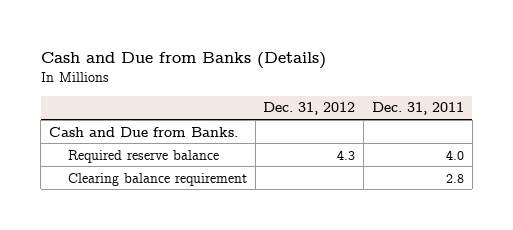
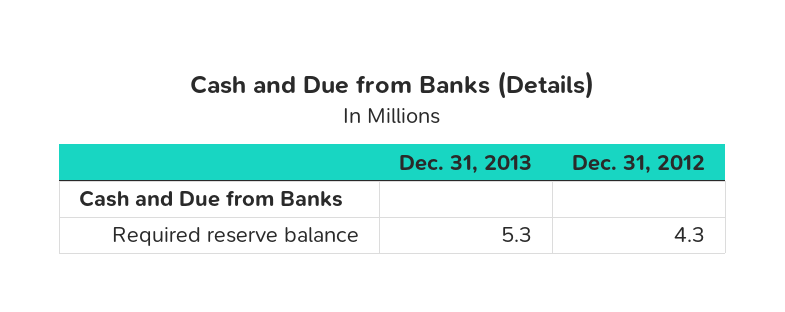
[371,102,464,116] Dec. 31, 2011 -> none
none -> [399,154,533,174] Dec. 31, 2013
[49,126,239,137] Cash and Due from Banks. -> [79,190,344,208] Cash and Due from Banks
[68,172,248,186] Clearing balance requirement -> none

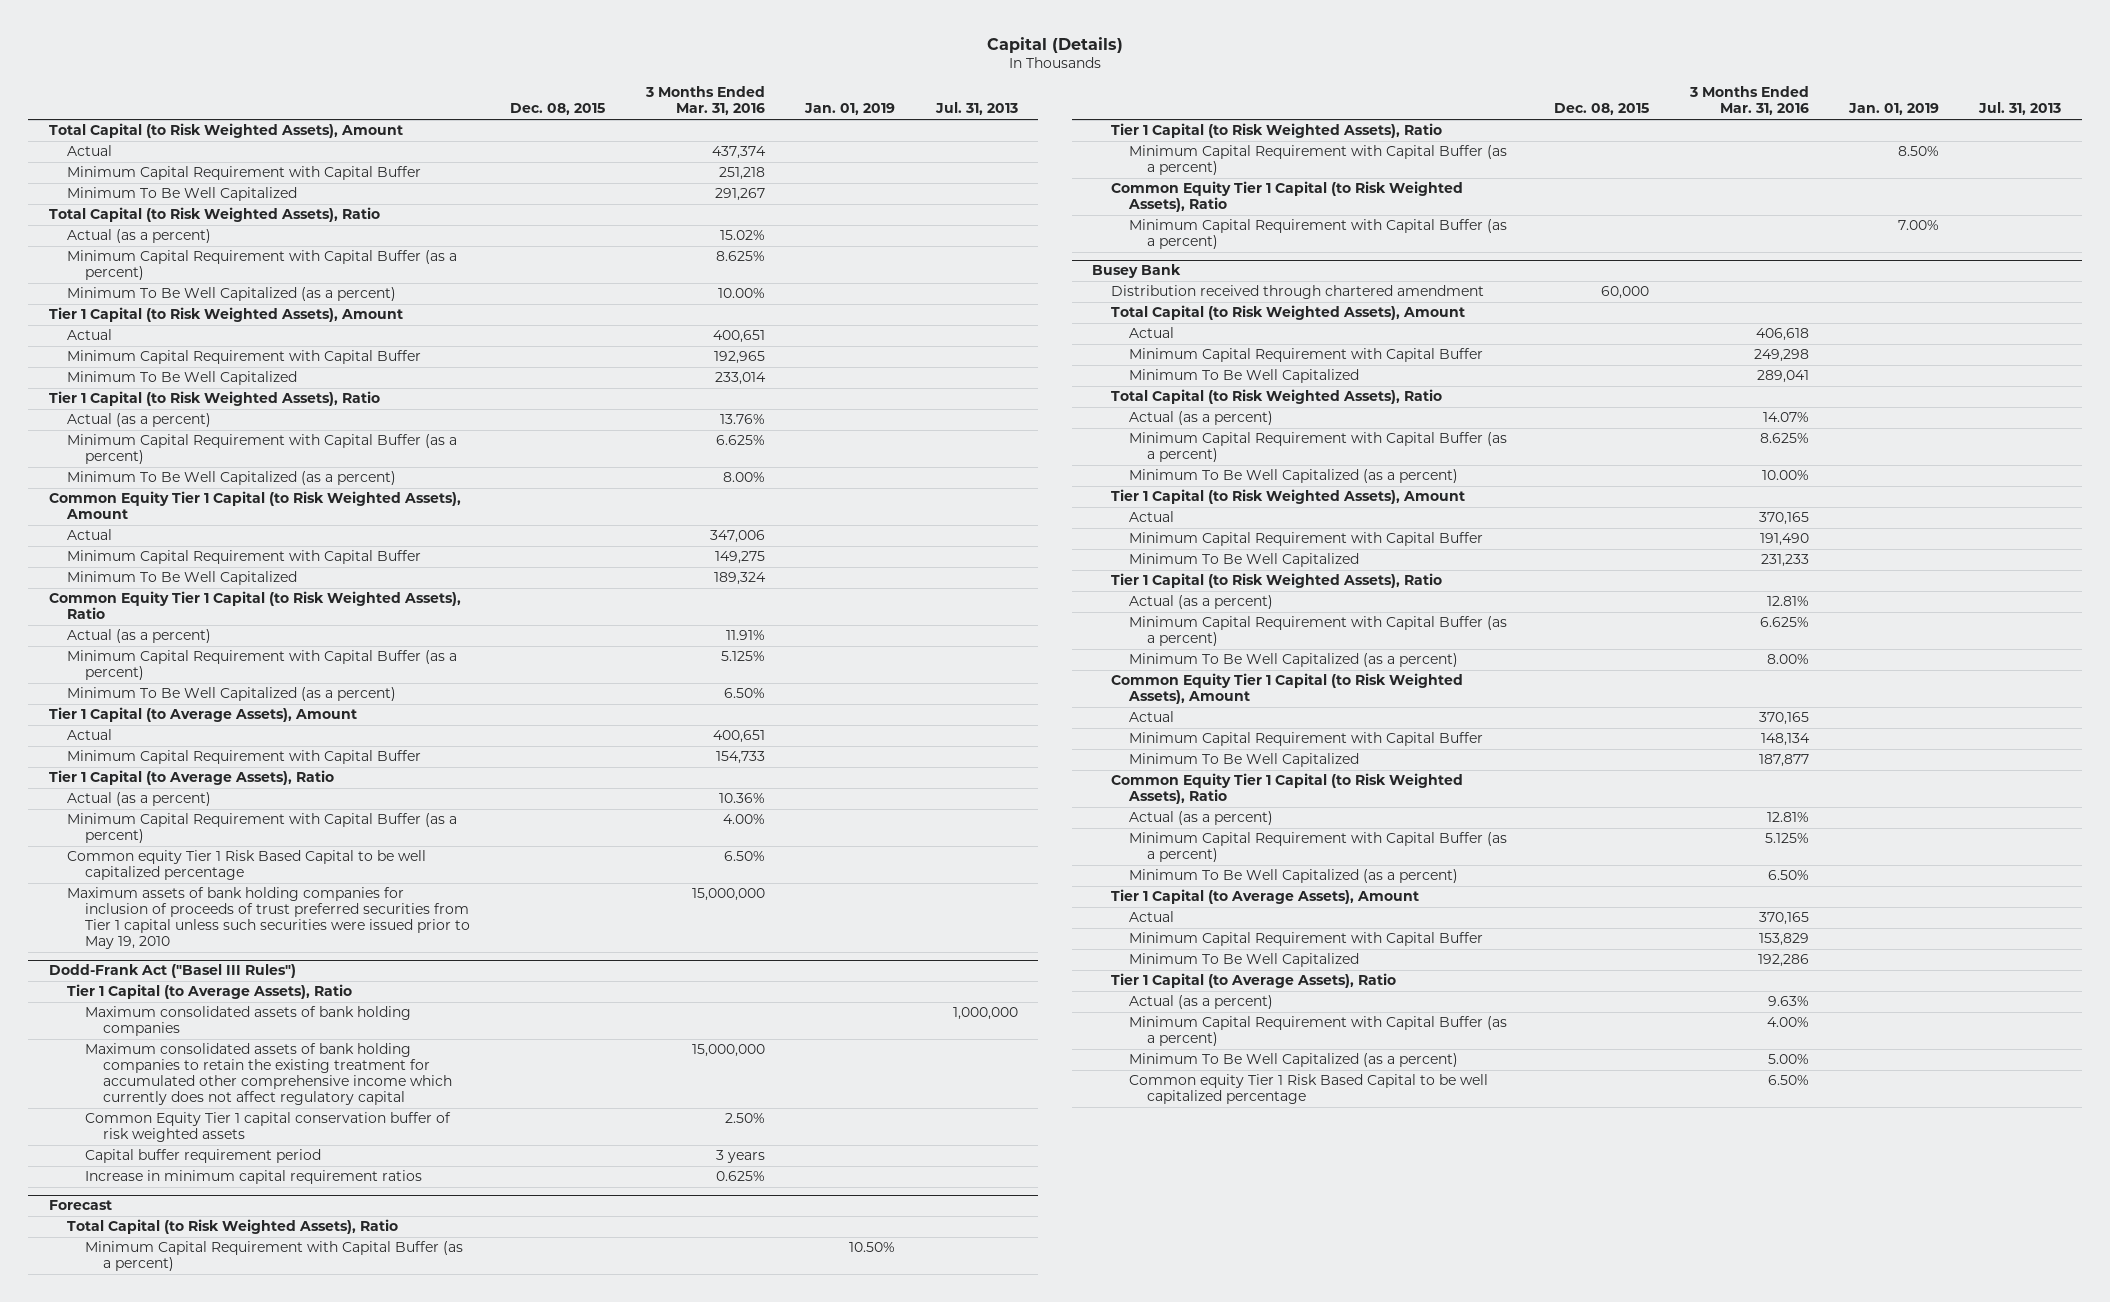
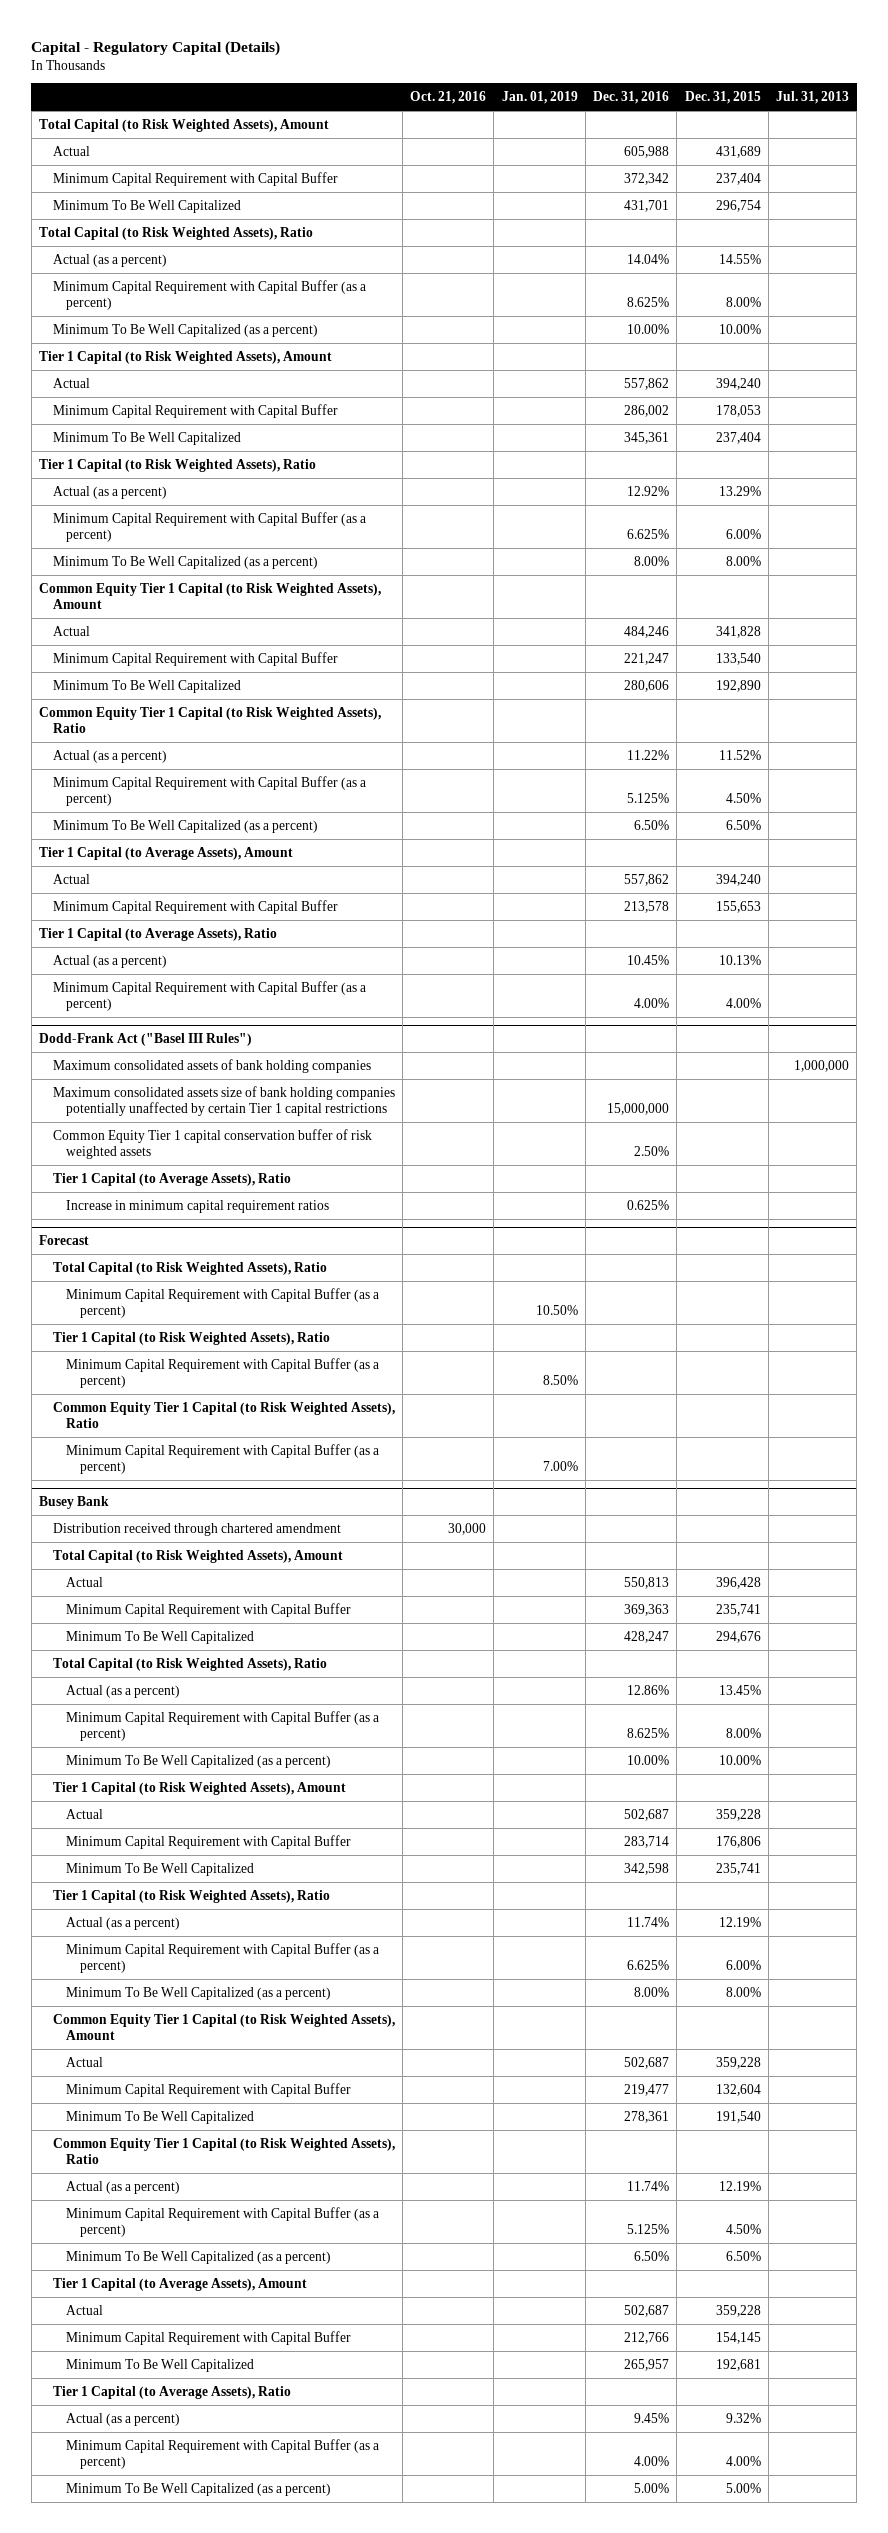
[986,36,1123,53] Capital (Details) -> [31,40,281,56] Capital - Regulatory Capital (Details)
[510,103,606,116] Dec. 08, 2015 -> none
[644,86,765,116] 3 Months Ended Mar. 31, 2016 -> none
none -> [410,91,487,105] Oct. 21, 2016
none -> [593,91,670,105] Dec. 31, 2016
none -> [684,91,761,105] Dec. 31, 2015
[66,850,426,881] Common equity Tier 1 Risk Based Capital to be well capitalized percentage -> none
[66,887,470,950] Maximum assets of bank holding companies for inclusion of proceeds of trust preferred securities from Tier 1 capital unless such securities were issued prior to May 19, 2010 -> none
[84,1043,453,1106] Maximum consolidated assets of bank holding companies to retain the existing treatment for accumulated other comprehensive income which currently does not affect regulatory capital -> [52,1085,395,1117] Maximum consolidated assets size of bank holding companies potentially unaffected by certain Tier 1 capital restrictions
[84,1149,321,1164] Capital buffer requirement period -> none
[66,984,352,1000] Tier 1 Capital (to Average Assets), Ratio -> [52,1172,291,1186] Tier 1 Capital (to Average Assets), Ratio
[1128,1074,1488,1105] Common equity Tier 1 Risk Based Capital to be well capitalized percentage -> none

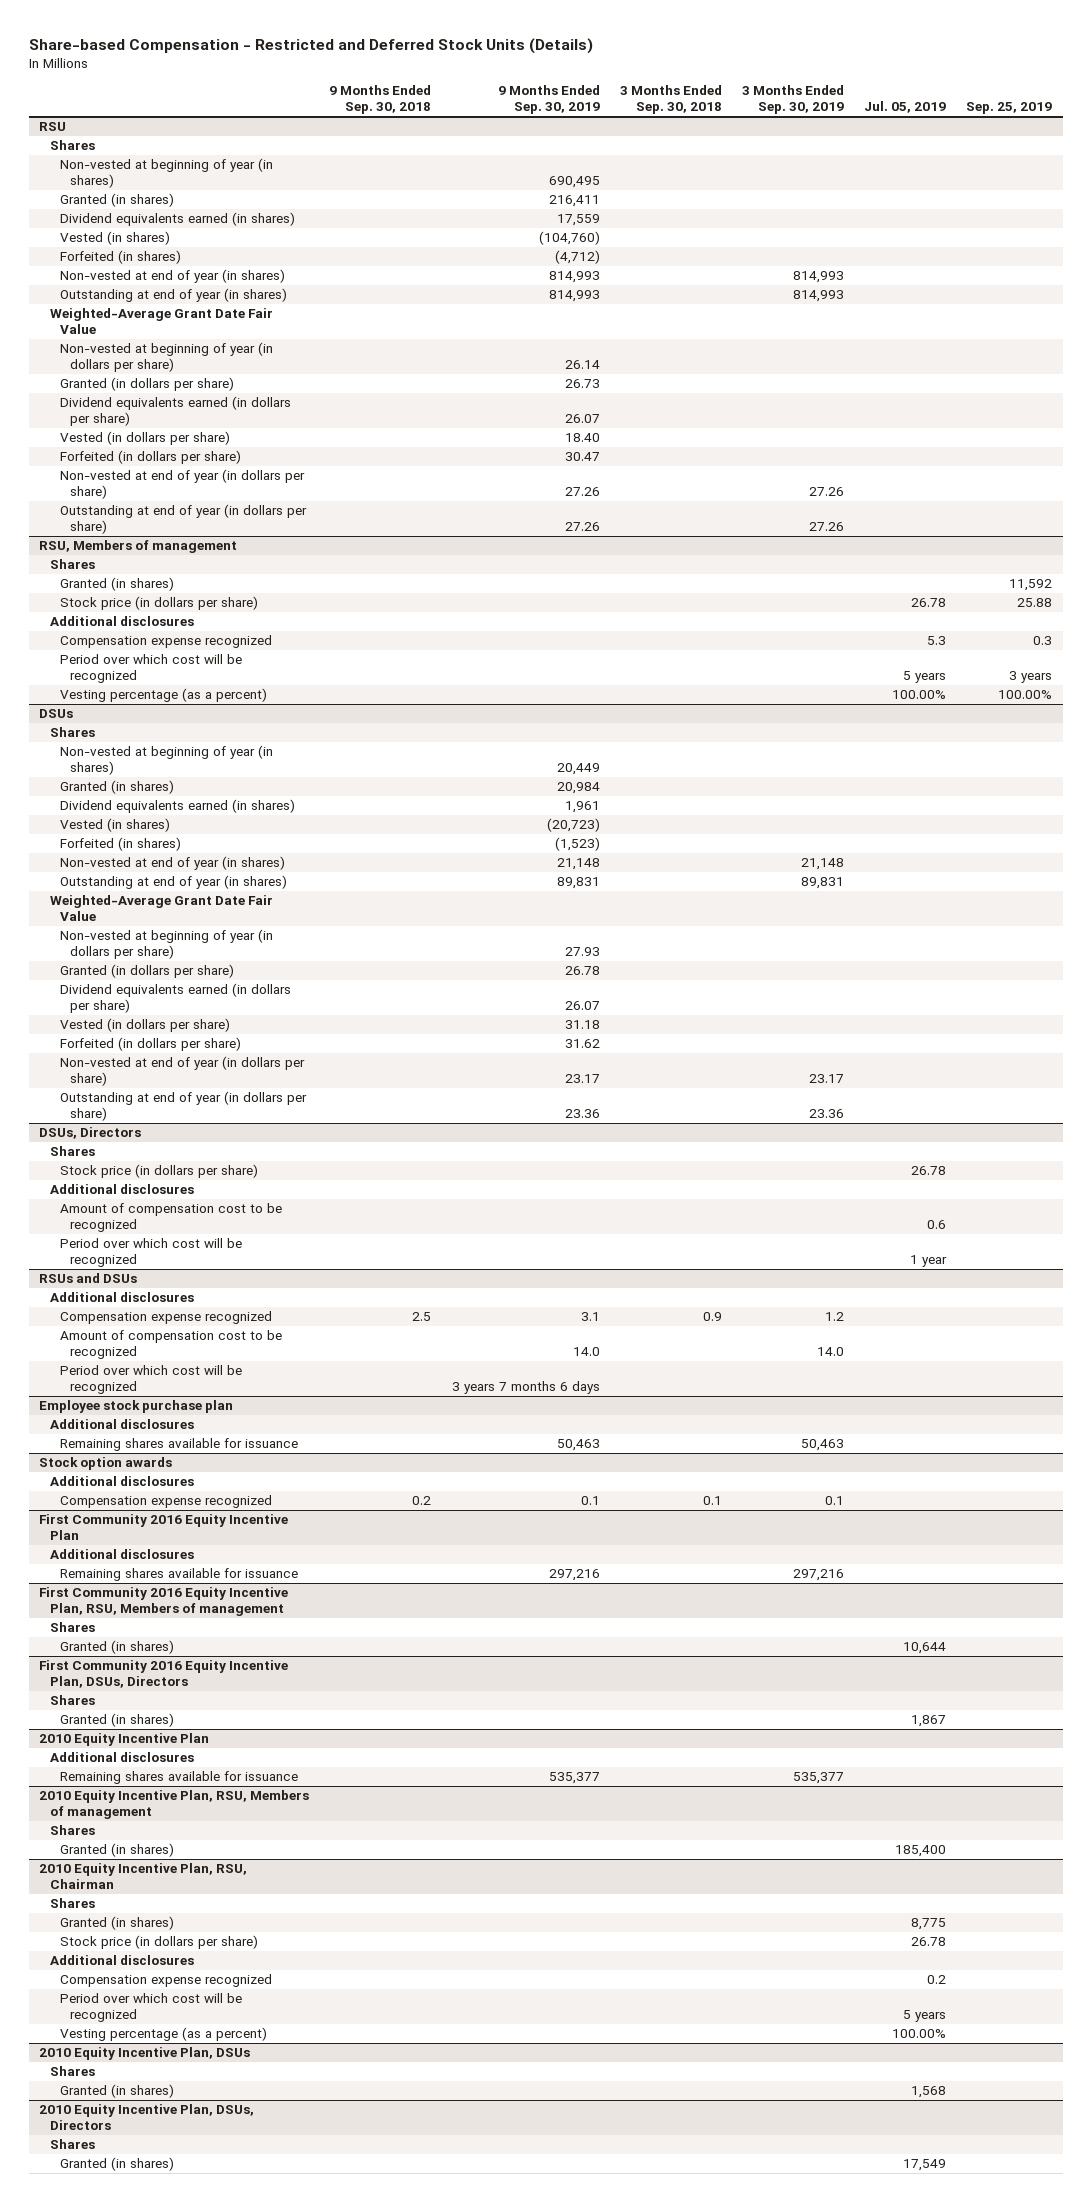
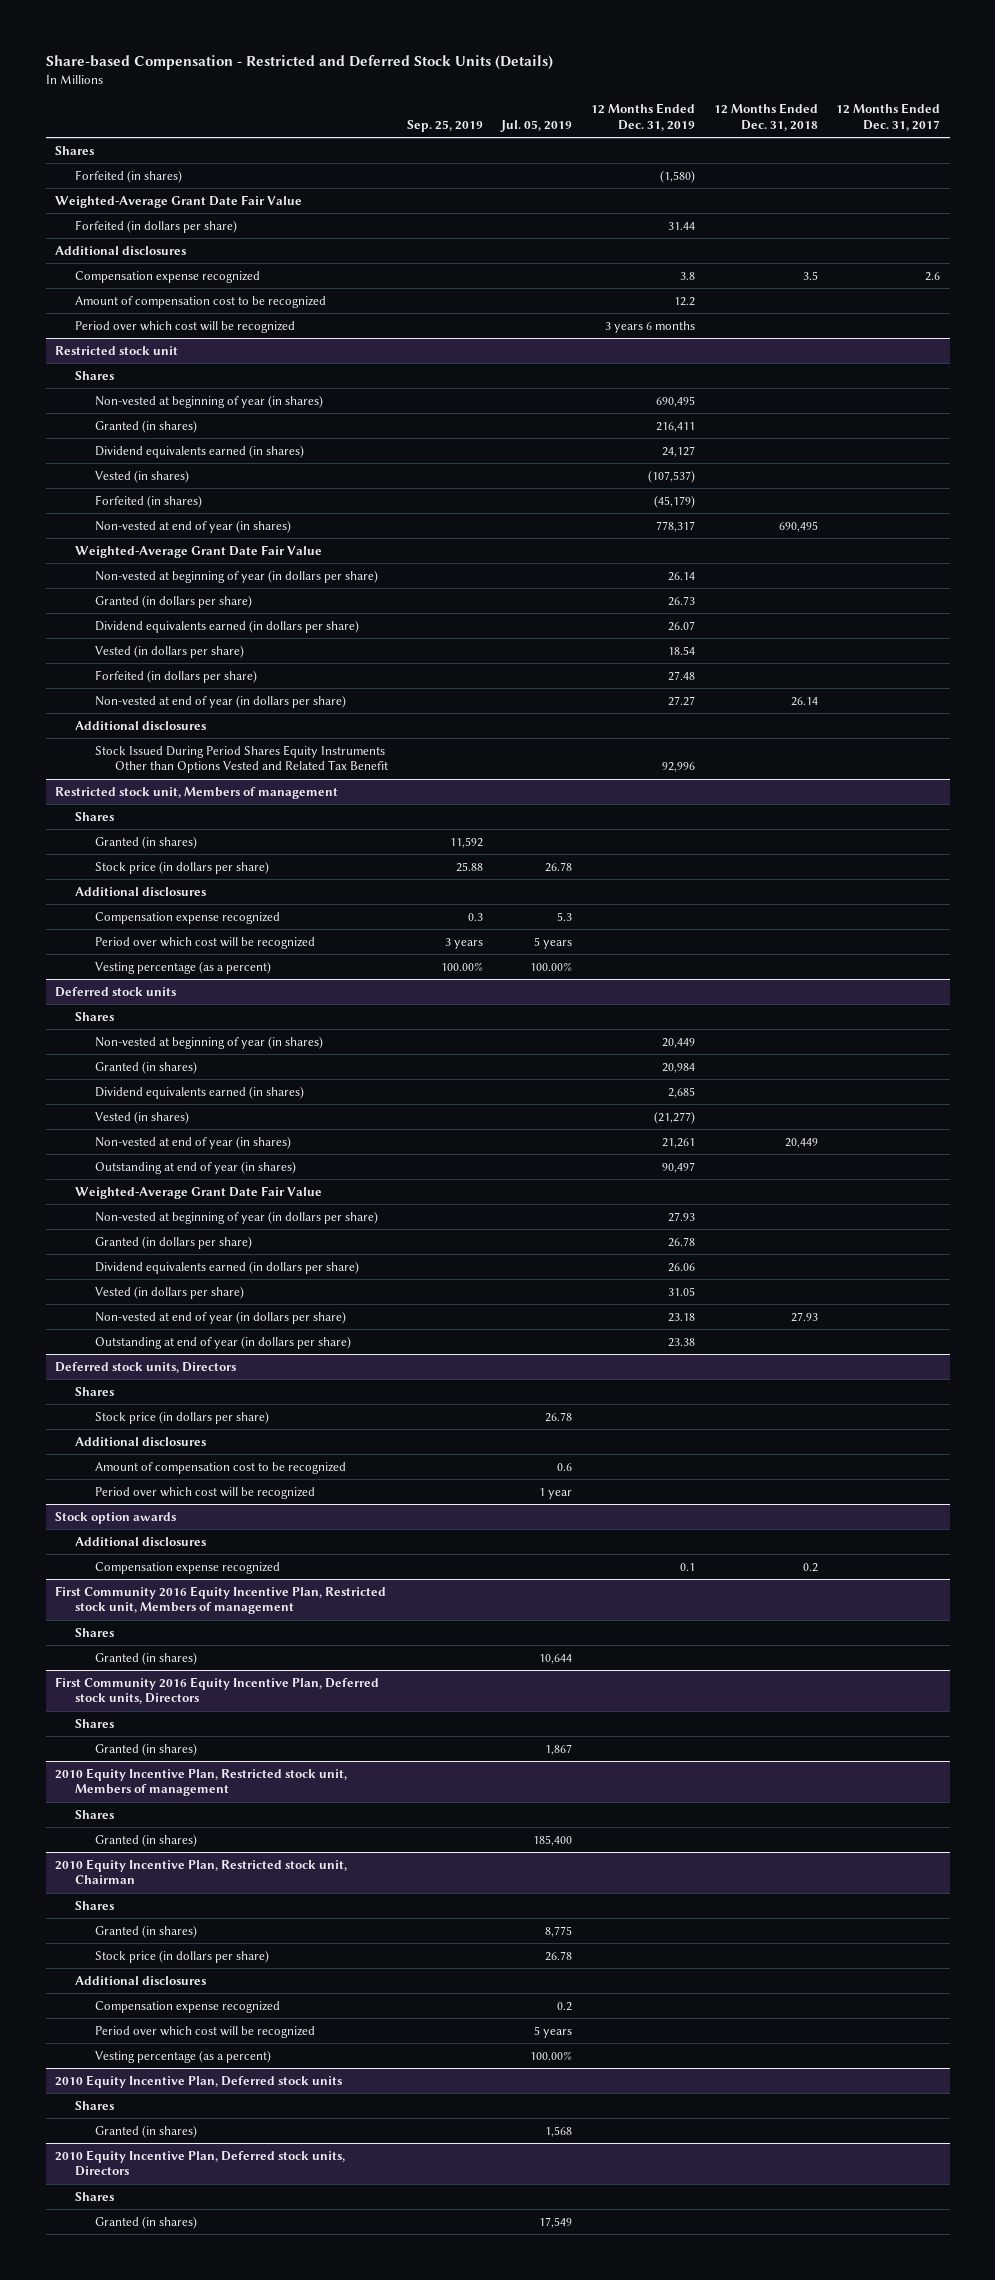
[329,85,432,115] 9 Months Ended Sep. 30, 2018 -> none
[497,85,600,115] 9 Months Ended Sep. 30, 2019 -> none
[619,85,722,115] 3 Months Ended Sep. 30, 2018 -> none
[742,85,845,115] 3 Months Ended Sep. 30, 2019 -> none
none -> [590,103,695,132] 12 Months Ended Dec. 31, 2019
none -> [713,103,818,132] 12 Months Ended Dec. 31, 2018
none -> [836,103,941,132] 12 Months Ended Dec. 31, 2017
none -> [54,145,94,155] Shares
none -> [74,169,182,183] Forfeited (in shares)
none -> [54,194,302,208] Weighted-Average Grant Date Fair Value
none -> [74,219,237,233] Forfeited (in dollars per share)
none -> [54,245,186,255] Additional disclosures
none -> [74,270,260,283] Compensation expense recognized
none -> [74,295,326,308] Amount of compensation cost to be recognized
none -> [74,320,295,333] Period over which cost will be recognized
[39,122,67,132] RSU -> [54,345,178,355] Restricted stock unit
[59,288,287,303] Outstanding at end of year (in shares) -> none
[59,504,307,535] Outstanding at end of year (in dollars per share) -> none
none -> [74,720,206,730] Additional disclosures
none -> [94,744,388,774] Stock Issued During Period Shares Equity Instruments Other than Options Vested and Related Tax Benefit
[39,540,238,554] RSU, Members of management -> [54,786,338,799] Restricted stock unit, Members of management
[39,709,74,719] DSUs -> [54,986,176,997] Deferred stock units
[59,837,181,852] Forfeited (in shares) -> none
[59,1037,241,1052] Forfeited (in dollars per share) -> none
[39,1127,142,1140] DSUs, Directors -> [54,1361,236,1373] Deferred stock units, Directors
[39,1273,138,1284] RSUs and DSUs -> none
[49,1292,194,1303] Additional disclosures -> none
[59,1311,272,1325] Compensation expense recognized -> none
[59,1330,282,1360] Amount of compensation cost to be recognized -> none
[59,1365,242,1395] Period over which cost will be recognized -> none
[39,1400,234,1414] Employee stock purchase plan -> none
[49,1419,194,1430] Additional disclosures -> none
[59,1438,298,1452] Remaining shares available for issuance -> none
[39,1514,289,1541] First Community 2016 Equity Incentive Plan -> none
[49,1549,194,1560] Additional disclosures -> none
[59,1568,298,1582] Remaining shares available for issuance -> none
[39,1587,289,1617] First Community 2016 Equity Incentive Plan, RSU, Members of management -> [54,1585,386,1615] First Community 2016 Equity Incentive Plan, Restricted stock unit, Members of management
[39,1660,289,1689] First Community 2016 Equity Incentive Plan, DSUs, Directors -> [54,1676,379,1705] First Community 2016 Equity Incentive Plan, Deferred stock units, Directors
[39,1733,210,1747] 2010 Equity Incentive Plan -> none
[49,1752,194,1763] Additional disclosures -> none
[59,1771,298,1785] Remaining shares available for issuance -> none
[39,1790,310,1820] 2010 Equity Incentive Plan, RSU, Members of management -> [54,1767,347,1797] 2010 Equity Incentive Plan, Restricted stock unit, Members of management
[39,1863,248,1890] 2010 Equity Incentive Plan, RSU, Chairman -> [54,1858,347,1885] 2010 Equity Incentive Plan, Restricted stock unit, Chairman
[39,2047,251,2061] 2010 Equity Incentive Plan, DSUs -> [54,2074,342,2088] 2010 Equity Incentive Plan, Deferred stock units
[39,2104,255,2131] 2010 Equity Incentive Plan, DSUs, Directors -> [54,2149,345,2177] 2010 Equity Incentive Plan, Deferred stock units, Directors

